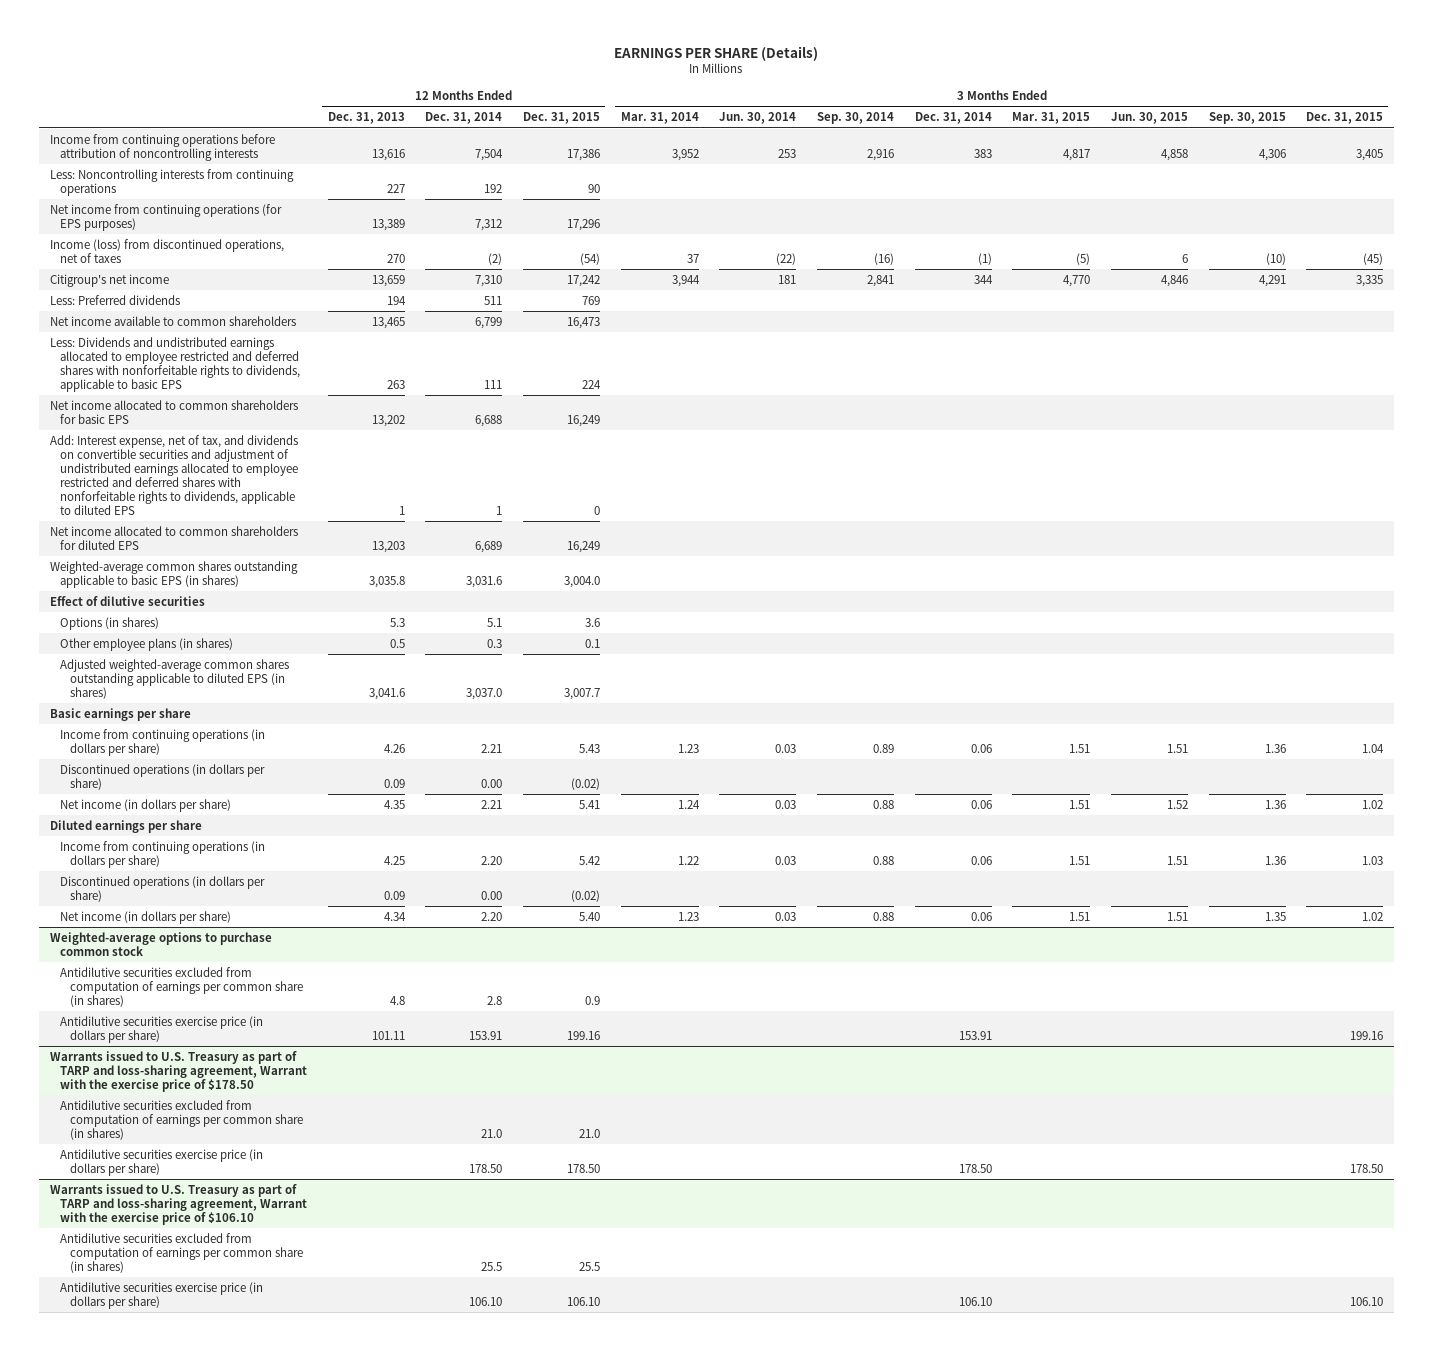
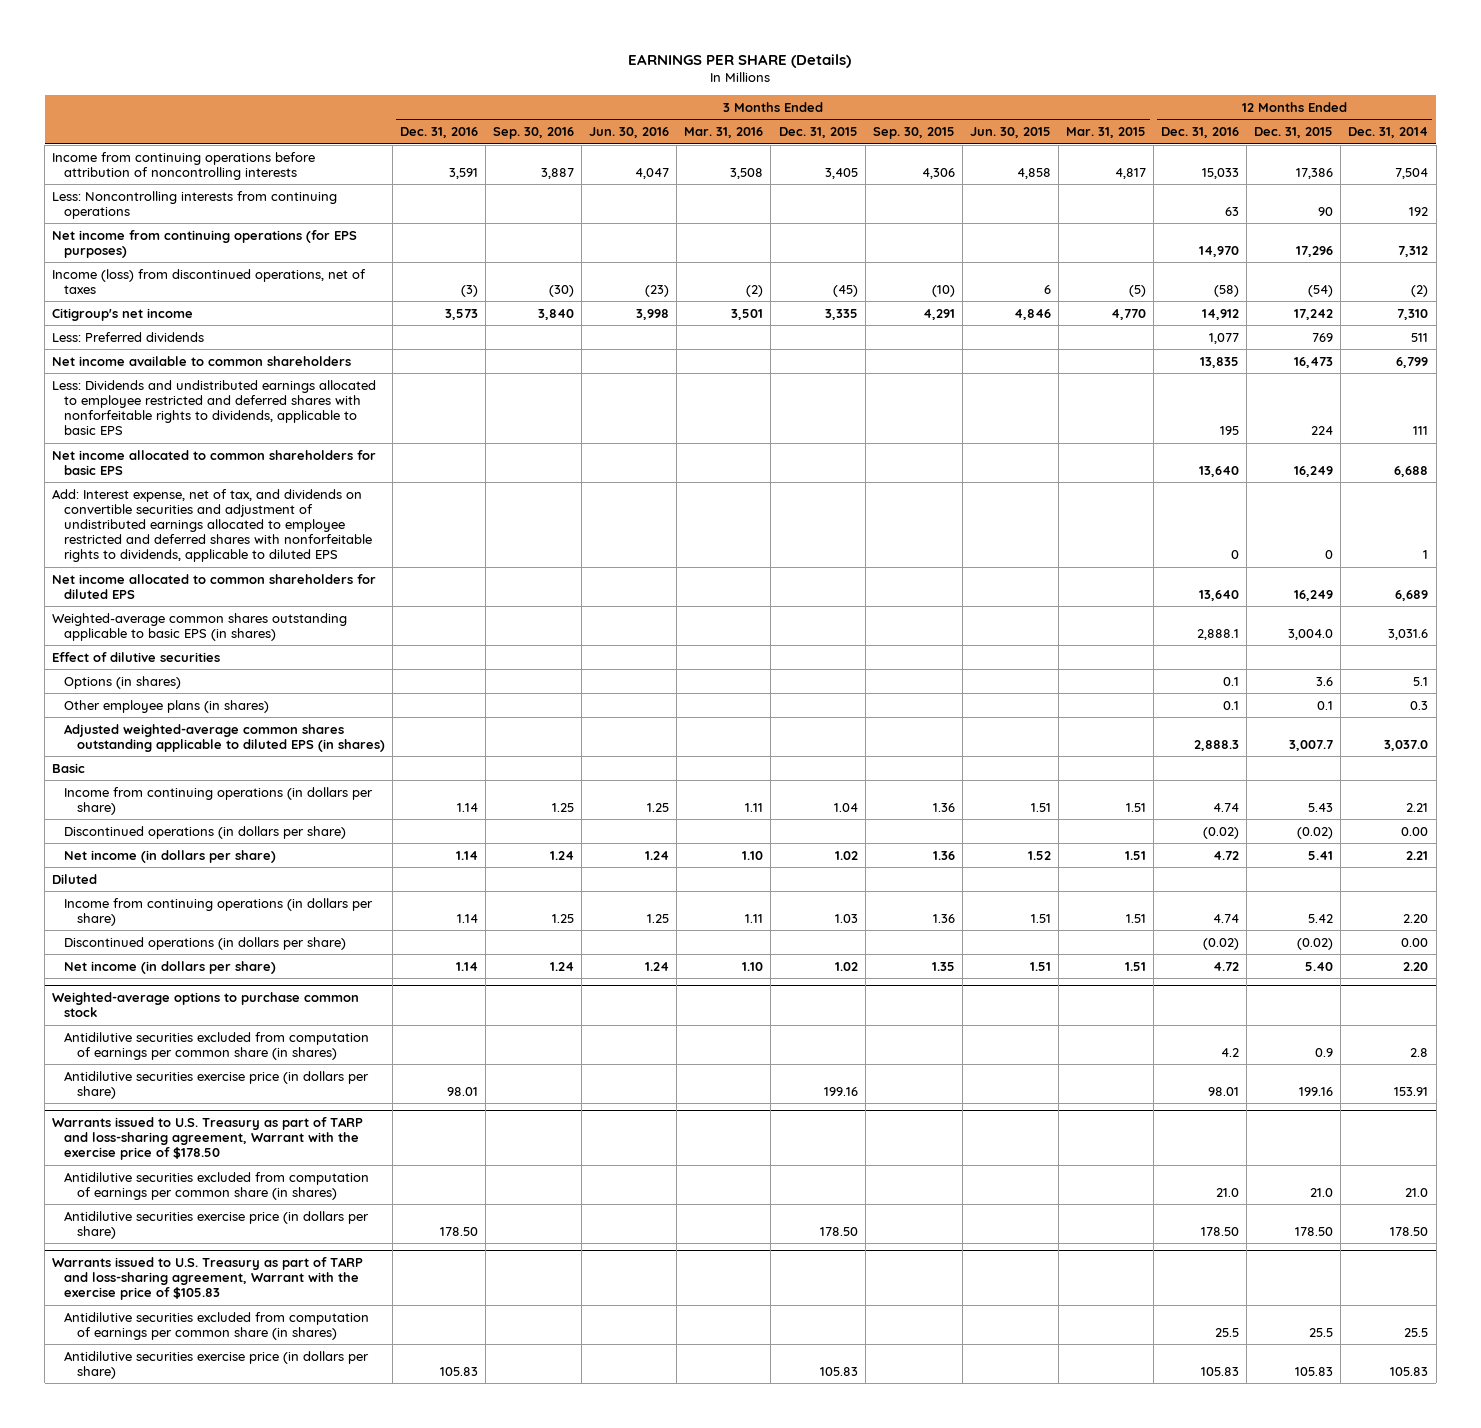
[327,112,405,125] Dec. 31, 2013 -> none
[620,112,699,125] Mar. 31, 2014 -> none
[719,112,797,125] Jun. 30, 2014 -> none
[816,112,894,125] Sep. 30, 2014 -> none
[914,112,992,125] Dec. 31, 2014 -> none
none -> [399,127,478,139] Dec. 31, 2016
none -> [493,127,575,140] Sep. 30, 2016
none -> [589,127,670,139] Jun. 30, 2016
none -> [684,127,764,139] Mar. 31, 2016
none -> [1161,127,1240,139] Dec. 31, 2016
[49,707,191,721] Basic earnings per share -> [52,762,86,773] Basic
[49,819,202,833] Diluted earnings per share -> [52,873,98,884] Diluted
[49,1183,307,1225] Warrants issued to U.S. Treasury as part of TARP and loss-sharing agreement, Warrant with the exercise price of $106.10 -> [52,1257,364,1301] Warrants issued to U.S. Treasury as part of TARP and loss-sharing agreement, Warrant with the exercise price of $105.83
[469,1296,503,1306] 106.10 -> [1390,1366,1429,1376] 105.83
[566,1296,600,1306] 106.10 -> [1295,1366,1334,1376] 105.83
[1350,1296,1384,1306] 106.10 -> [819,1366,858,1376] 105.83

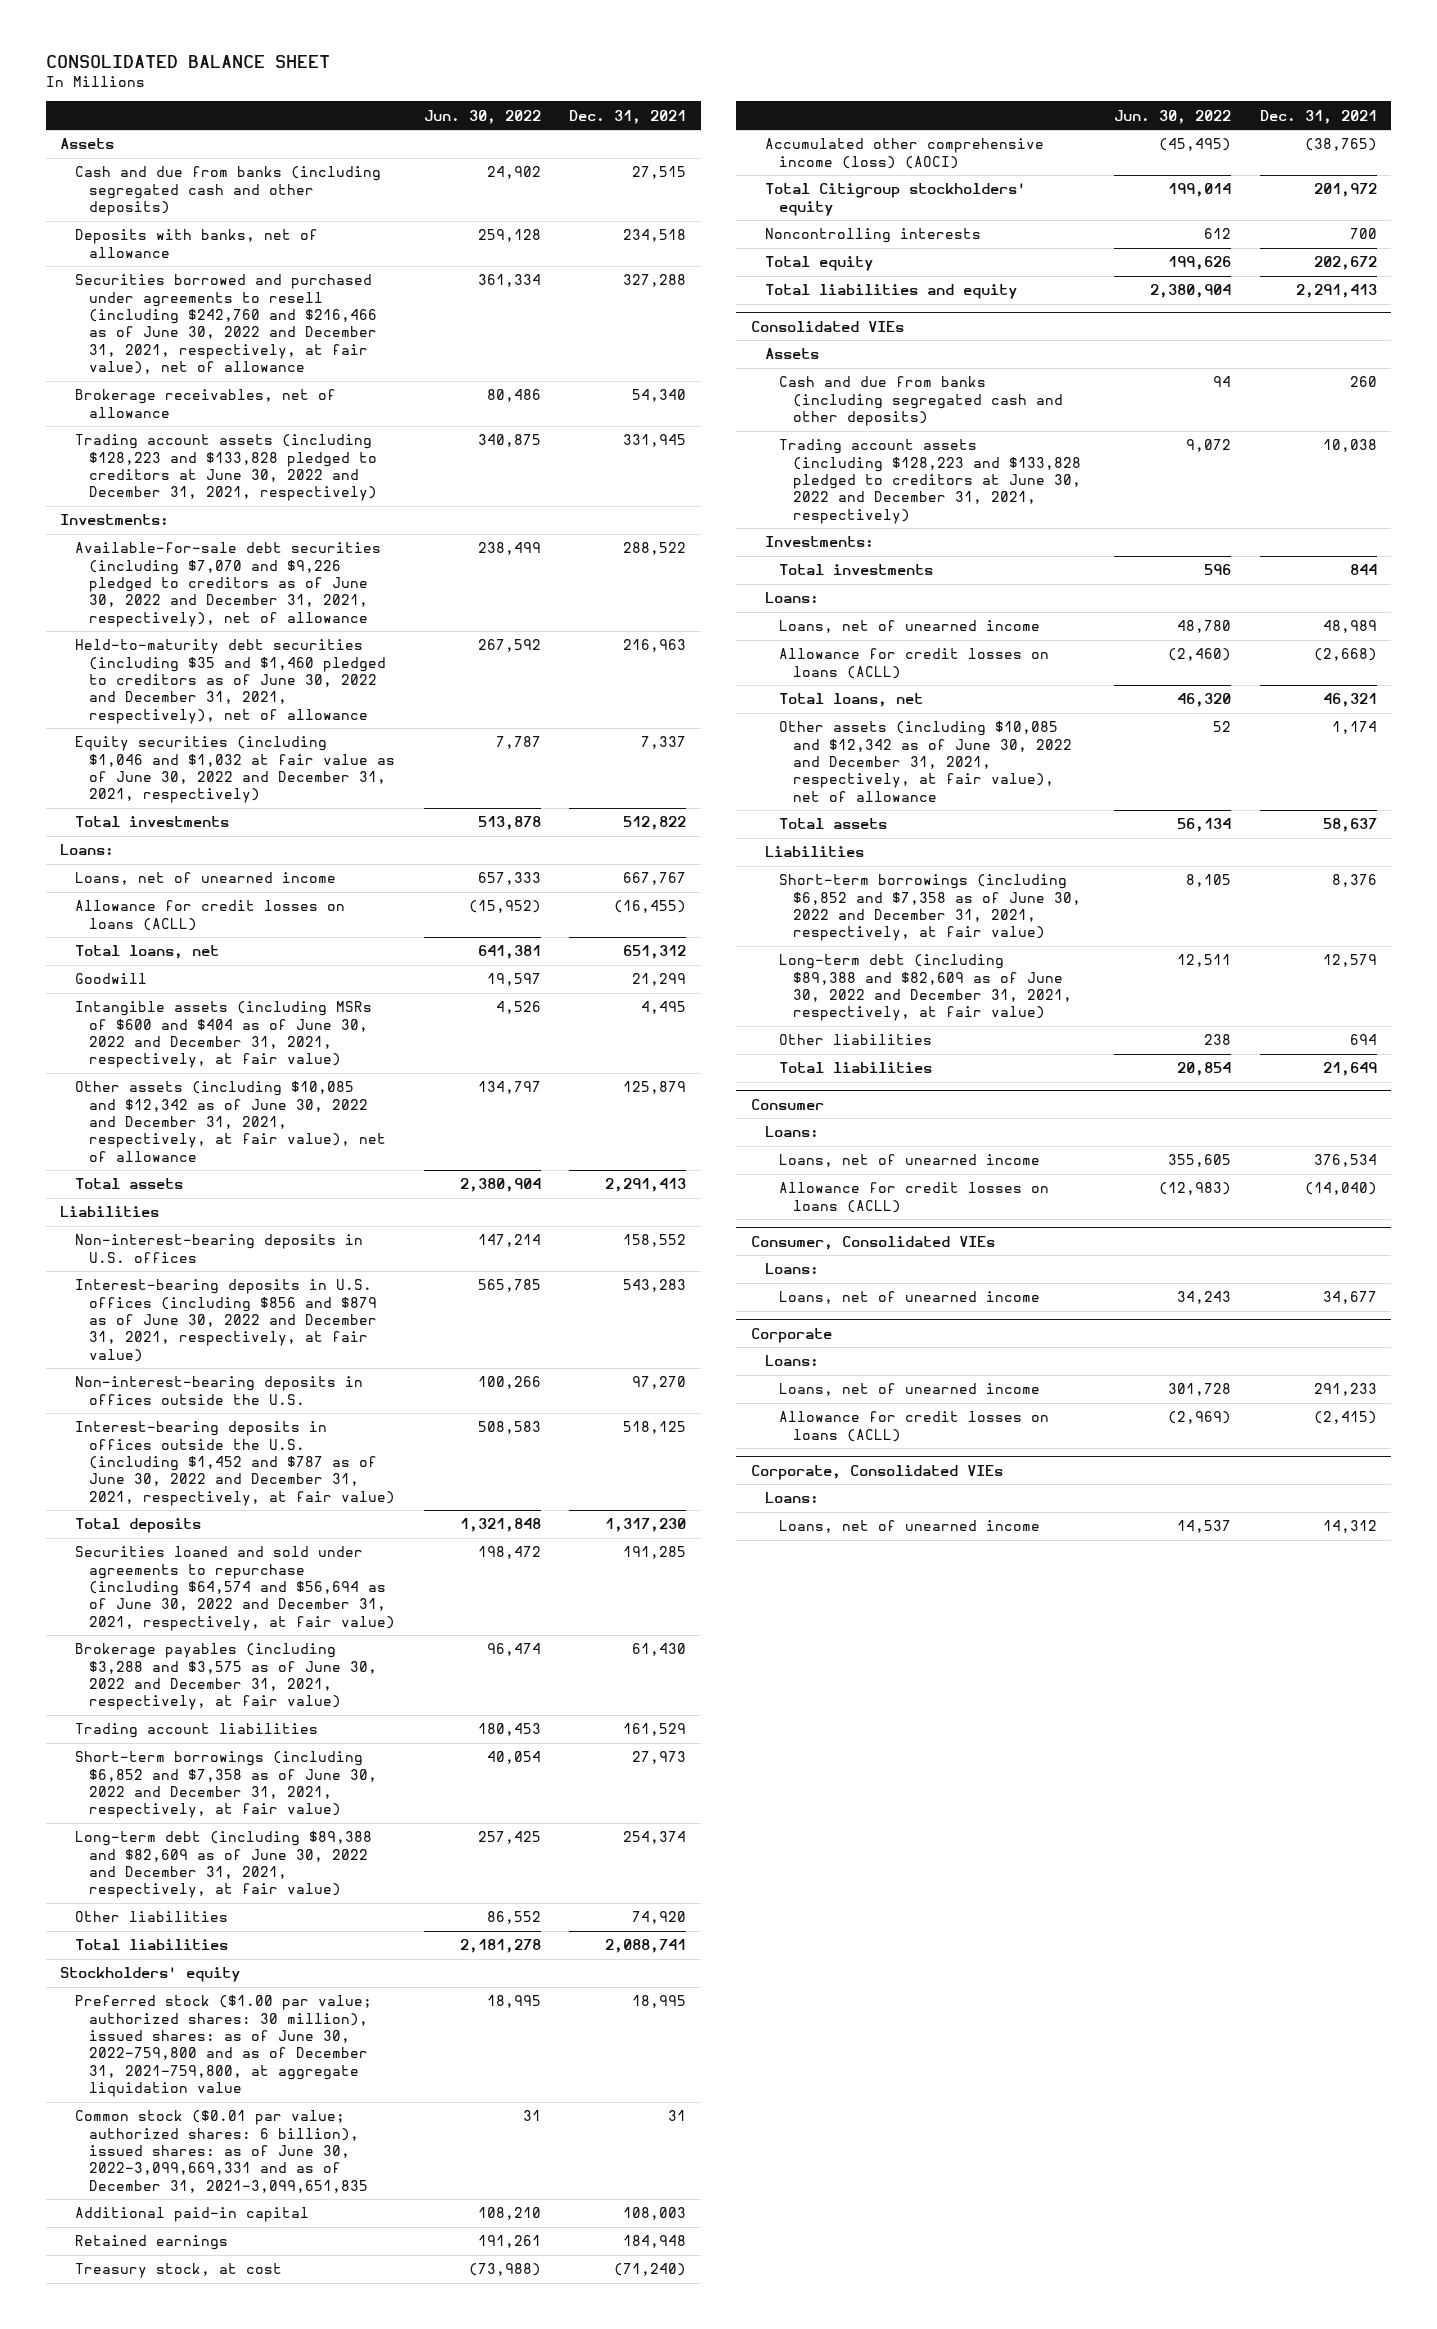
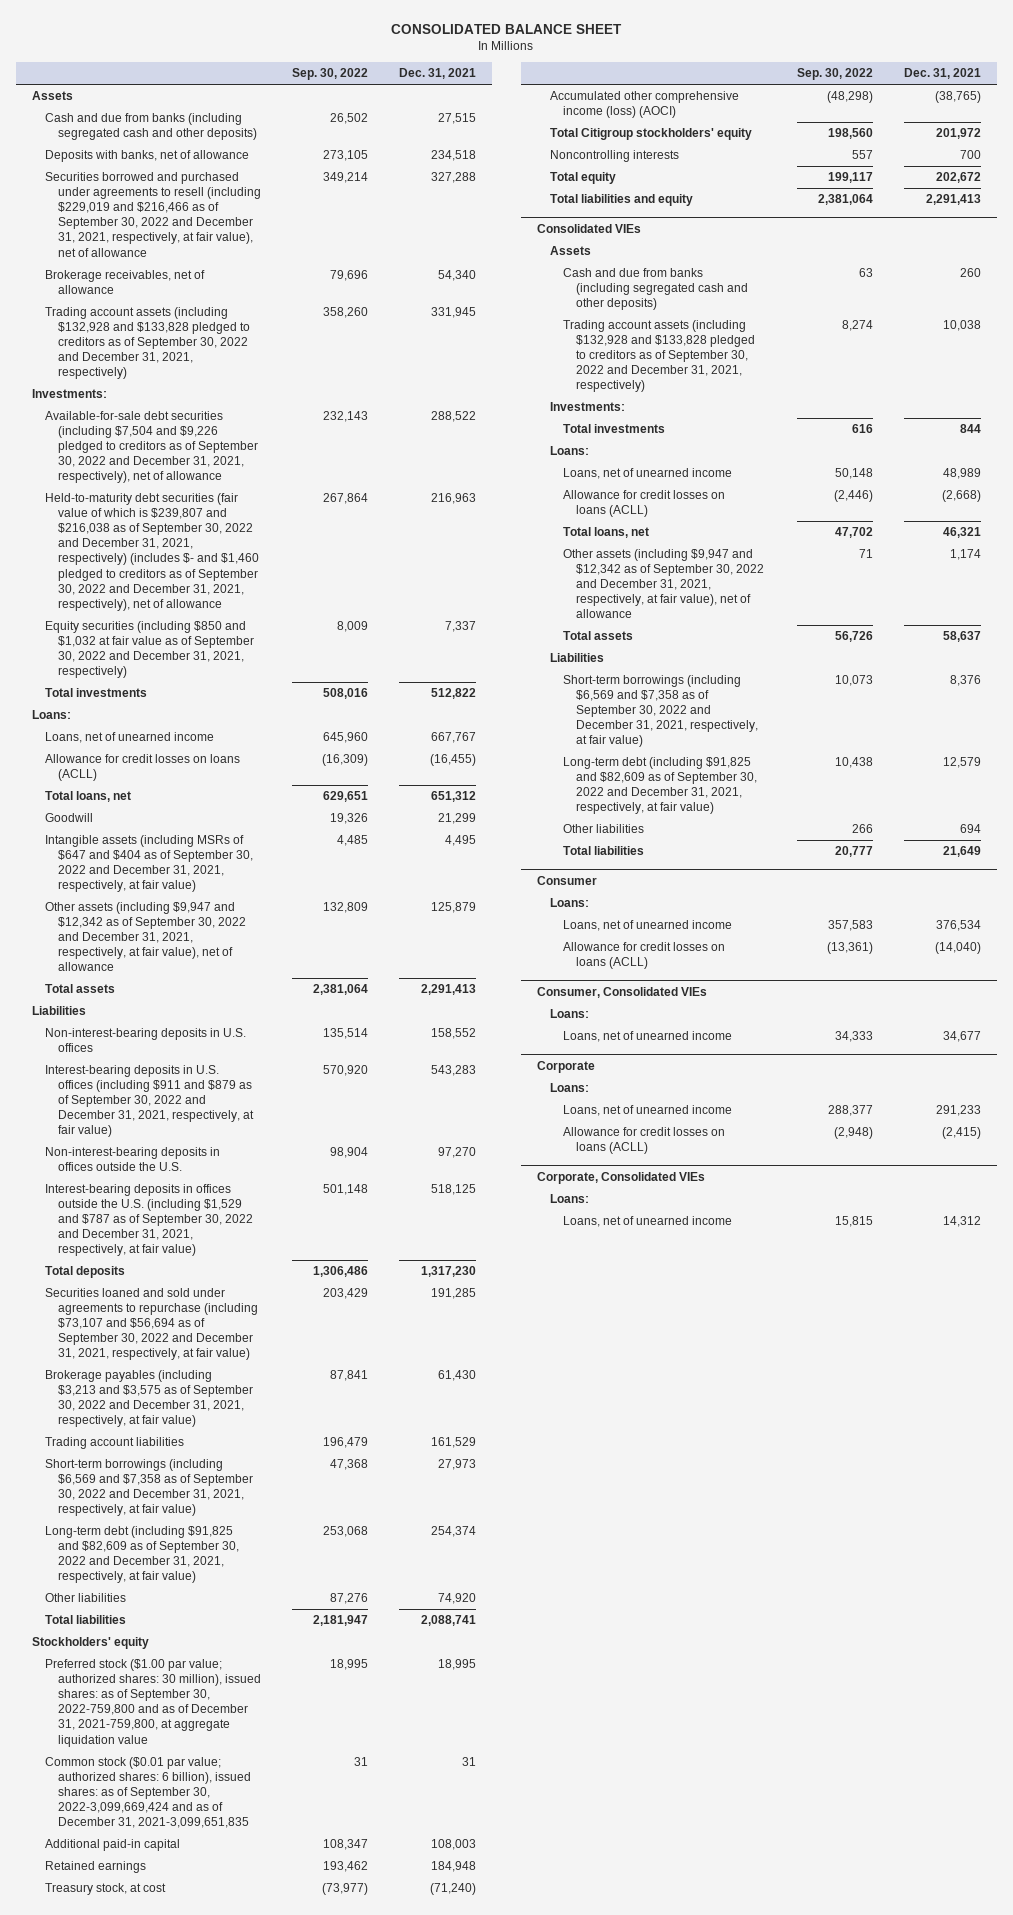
[423,109,541,124] Jun. 30, 2022 -> none
none -> [292,68,369,81] Sep. 30, 2022
[74,274,377,375] Securities borrowed and purchased under agreements to resell (including $242,760 and $216,466 as of June 30, 2022 and December 31, 2021, respectively, at fair value), net of allowance -> [44,172,261,257] Securities borrowed and purchased under agreements to resell (including $229,019 and $216,466 as of September 30, 2022 and December 31, 2021, respectively, at fair value), net of allowance
[74,434,377,502] Trading account assets (including $128,223 and $133,828 pledged to creditors at June 30, 2022 and December 31, 2021, respectively) -> [44,307,250,380] Trading account assets (including $132,928 and $133,828 pledged to creditors as of September 30, 2022 and December 31, 2021, respectively)
[74,542,381,627] Available-for-sale debt securities (including $7,070 and $9,226 pledged to creditors as of June 30, 2022 and December 31, 2021, respectively), net of allowance -> [44,411,258,484] Available-for-sale debt securities (including $7,504 and $9,226 pledged to creditors as of September 30, 2022 and December 31, 2021, respectively), net of allowance
[74,639,386,724] Held-to-maturity debt securities (including $35 and $1,460 pledged to creditors as of June 30, 2022 and December 31, 2021, respectively), net of allowance -> [44,493,259,611] Held-to-maturity debt securities (fair value of which is $239,807 and $216,038 as of September 30, 2022 and December 31, 2021, respectively) (includes $- and $1,460 pledged to creditors as of September 30, 2022 and December 31, 2021, respectively), net of allowance
[74,736,395,804] Equity securities (including $1,046 and $1,032 at fair value as of June 30, 2022 and December 31, 2021, respectively) -> [44,621,254,679] Equity securities (including $850 and $1,032 at fair value as of September 30, 2022 and December 31, 2021, respectively)
[74,1001,372,1069] Intangible assets (including MSRs of $600 and $404 as of June 30, 2022 and December 31, 2021, respectively, at fair value) -> [44,835,253,893] Intangible assets (including MSRs of $647 and $404 as of September 30, 2022 and December 31, 2021, respectively, at fair value)
[74,1081,386,1162] Other assets (including $10,085 and $12,342 as of June 30, 2022 and December 31, 2021, respectively, at fair value), net of allowance -> [44,902,246,972] Other assets (including $9,947 and $12,342 as of September 30, 2022 and December 31, 2021, respectively, at fair value), net of allowance
[74,1279,377,1362] Interest-bearing deposits in U.S. offices (including $856 and $879 as of June 30, 2022 and December 31, 2021, respectively, at fair value) -> [44,1065,254,1138] Interest-bearing deposits in U.S. offices (including $911 and $879 as of September 30, 2022 and December 31, 2021, respectively, at fair value)
[74,1421,395,1506] Interest-bearing deposits in offices outside the U.S. (including $1,452 and $787 as of June 30, 2022 and December 31, 2021, respectively, at fair value) -> [44,1184,253,1257] Interest-bearing deposits in offices outside the U.S. (including $1,529 and $787 as of September 30, 2022 and December 31, 2021, respectively, at fair value)
[74,1546,395,1631] Securities loaned and sold under agreements to repurchase (including $64,574 and $56,694 as of June 30, 2022 and December 31, 2021, respectively, at fair value) -> [44,1288,258,1361] Securities loaned and sold under agreements to repurchase (including $73,107 and $56,694 as of September 30, 2022 and December 31, 2021, respectively, at fair value)
[74,1643,377,1711] Brokerage payables (including $3,288 and $3,575 as of June 30, 2022 and December 31, 2021, respectively, at fair value) -> [44,1370,253,1428] Brokerage payables (including $3,213 and $3,575 as of September 30, 2022 and December 31, 2021, respectively, at fair value)
[74,1751,377,1819] Short-term borrowings (including $6,852 and $7,358 as of June 30, 2022 and December 31, 2021, respectively, at fair value) -> [44,1459,253,1517] Short-term borrowings (including $6,569 and $7,358 as of September 30, 2022 and December 31, 2021, respectively, at fair value)
[74,1831,372,1899] Long-term debt (including $89,388 and $82,609 as of June 30, 2022 and December 31, 2021, respectively, at fair value) -> [44,1526,239,1584] Long-term debt (including $91,825 and $82,609 as of September 30, 2022 and December 31, 2021, respectively, at fair value)
[74,1995,372,2098] Preferred stock ($1.00 par value; authorized shares: 30 million), issued shares: as of June 30, 2022-759,800 and as of December 31, 2021-759,800, at aggregate liquidation value -> [44,1659,261,1747] Preferred stock ($1.00 par value; authorized shares: 30 million), issued shares: as of September 30, 2022-759,800 and as of December 31, 2021-759,800, at aggregate liquidation value
[74,2110,368,2193] Common stock ($0.01 par value; authorized shares: 6 billion), issued shares: as of June 30, 2022-3,099,669,331 and as of December 31, 2021-3,099,651,835 -> [44,1757,251,1829] Common stock ($0.01 par value; authorized shares: 6 billion), issued shares: as of September 30, 2022-3,099,669,424 and as of December 31, 2021-3,099,651,835
[778,439,1082,524] Trading account assets (including $128,223 and $133,828 pledged to creditors at June 30, 2022 and December 31, 2021, respectively) -> [563,320,756,393] Trading account assets (including $132,928 and $133,828 pledged to creditors as of September 30, 2022 and December 31, 2021, respectively)
[778,721,1073,802] Other assets (including $10,085 and $12,342 as of June 30, 2022 and December 31, 2021, respectively, at fair value), net of allowance -> [563,549,765,619] Other assets (including $9,947 and $12,342 as of September 30, 2022 and December 31, 2021, respectively, at fair value), net of allowance
[778,874,1082,942] Short-term borrowings (including $6,852 and $7,358 as of June 30, 2022 and December 31, 2021, respectively, at fair value) -> [563,675,759,748] Short-term borrowings (including $6,569 and $7,358 as of September 30, 2022 and December 31, 2021, respectively, at fair value)
[778,954,1073,1022] Long-term debt (including $89,388 and $82,609 as of June 30, 2022 and December 31, 2021, respectively, at fair value) -> [563,757,758,815] Long-term debt (including $91,825 and $82,609 as of September 30, 2022 and December 31, 2021, respectively, at fair value)

